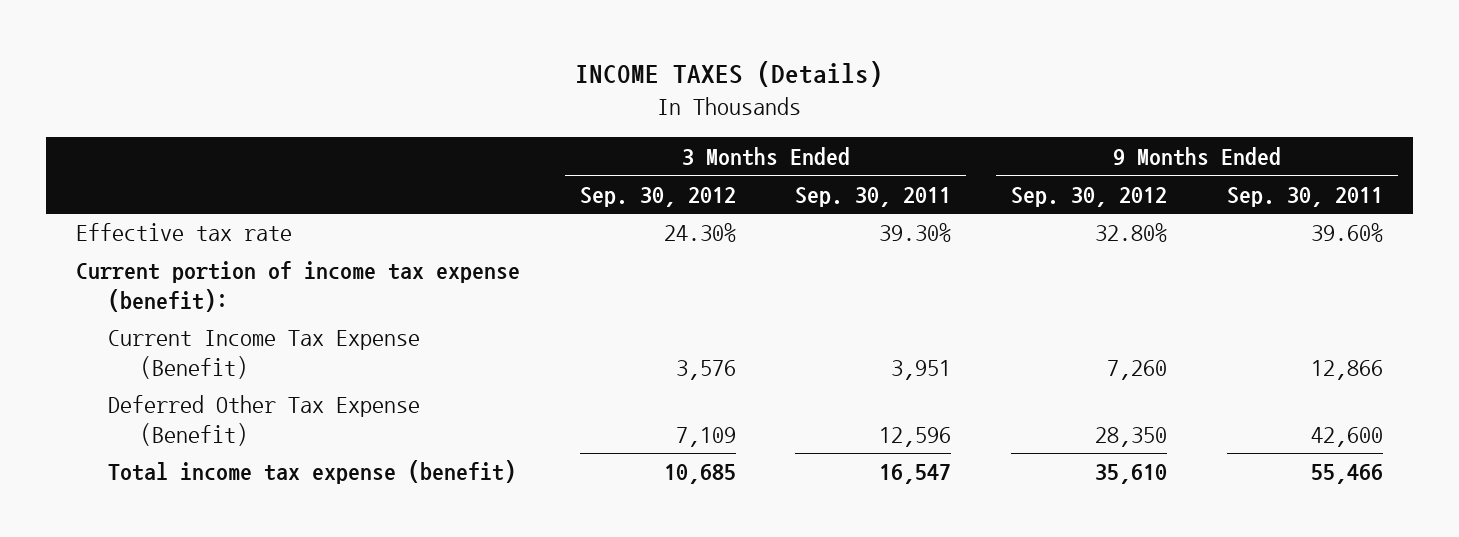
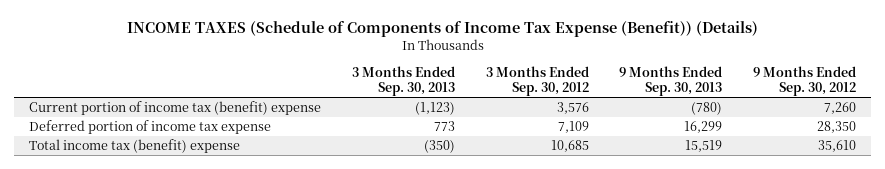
[575,61,884,88] INCOME TAXES (Details) -> [126,21,758,38] INCOME TAXES (Schedule of Components of Income Tax Expense (Benefit)) (Details)
[795,186,952,207] Sep. 30, 2011 -> none
[1227,186,1384,207] Sep. 30, 2011 -> none
none -> [351,66,455,97] 3 Months Ended Sep. 30, 2013
none -> [619,66,723,97] 9 Months Ended Sep. 30, 2013
[75,223,292,242] Effective tax rate -> none
[75,261,520,312] Current portion of income tax expense (benefit): -> none
[107,330,420,379] Current Income Tax Expense (Benefit) -> [28,101,321,116] Current portion of income tax (benefit) expense
[107,395,420,446] Deferred Other Tax Expense (Benefit) -> [28,120,271,135] Deferred portion of income tax expense
[107,460,516,485] Total income tax expense (benefit) -> [28,139,240,154] Total income tax (benefit) expense

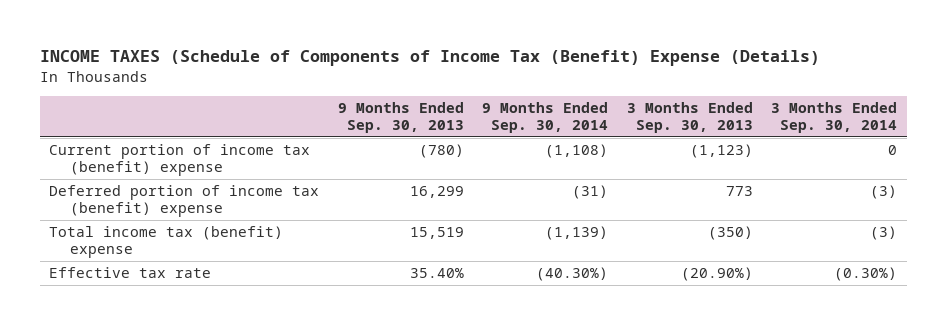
[126,21,758,38] INCOME TAXES (Schedule of Components of Income Tax Expense (Benefit)) (Details) -> [40,50,821,67] INCOME TAXES (Schedule of Components of Income Tax (Benefit) Expense (Details)
[485,66,589,97] 3 Months Ended Sep. 30, 2012 -> none
[753,66,857,97] 9 Months Ended Sep. 30, 2012 -> none
none -> [482,102,609,134] 9 Months Ended Sep. 30, 2014
none -> [771,102,898,134] 3 Months Ended Sep. 30, 2014
[28,120,271,135] Deferred portion of income tax expense -> [49,185,320,217] Deferred portion of income tax (benefit) expense
none -> [49,267,212,279] Effective tax rate

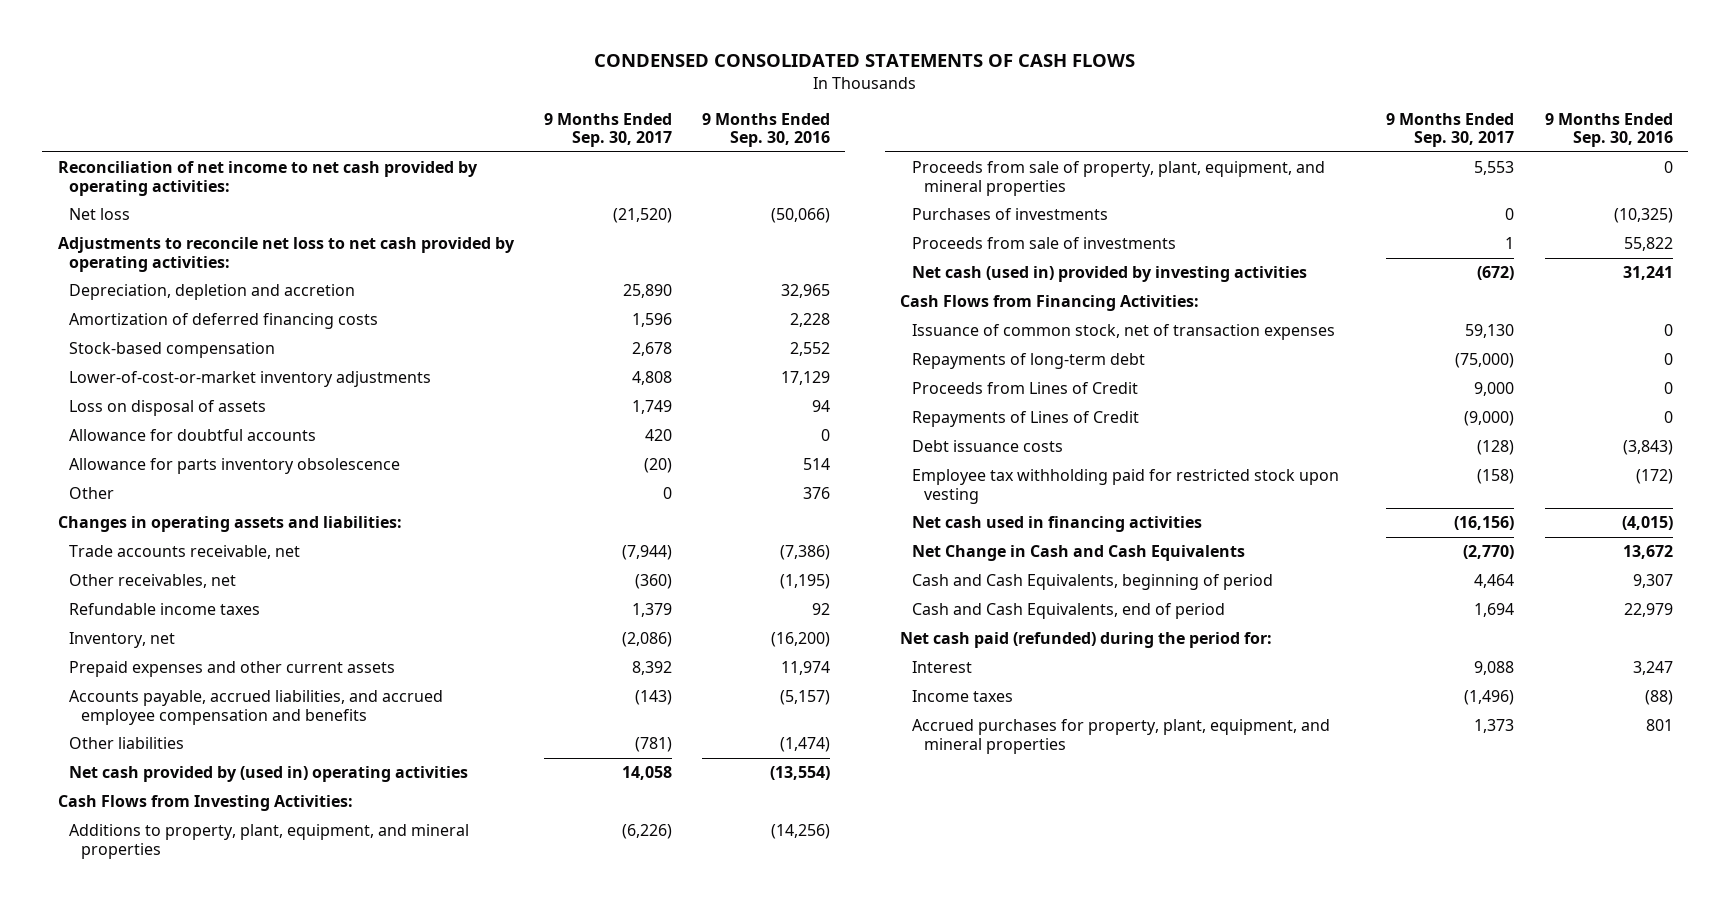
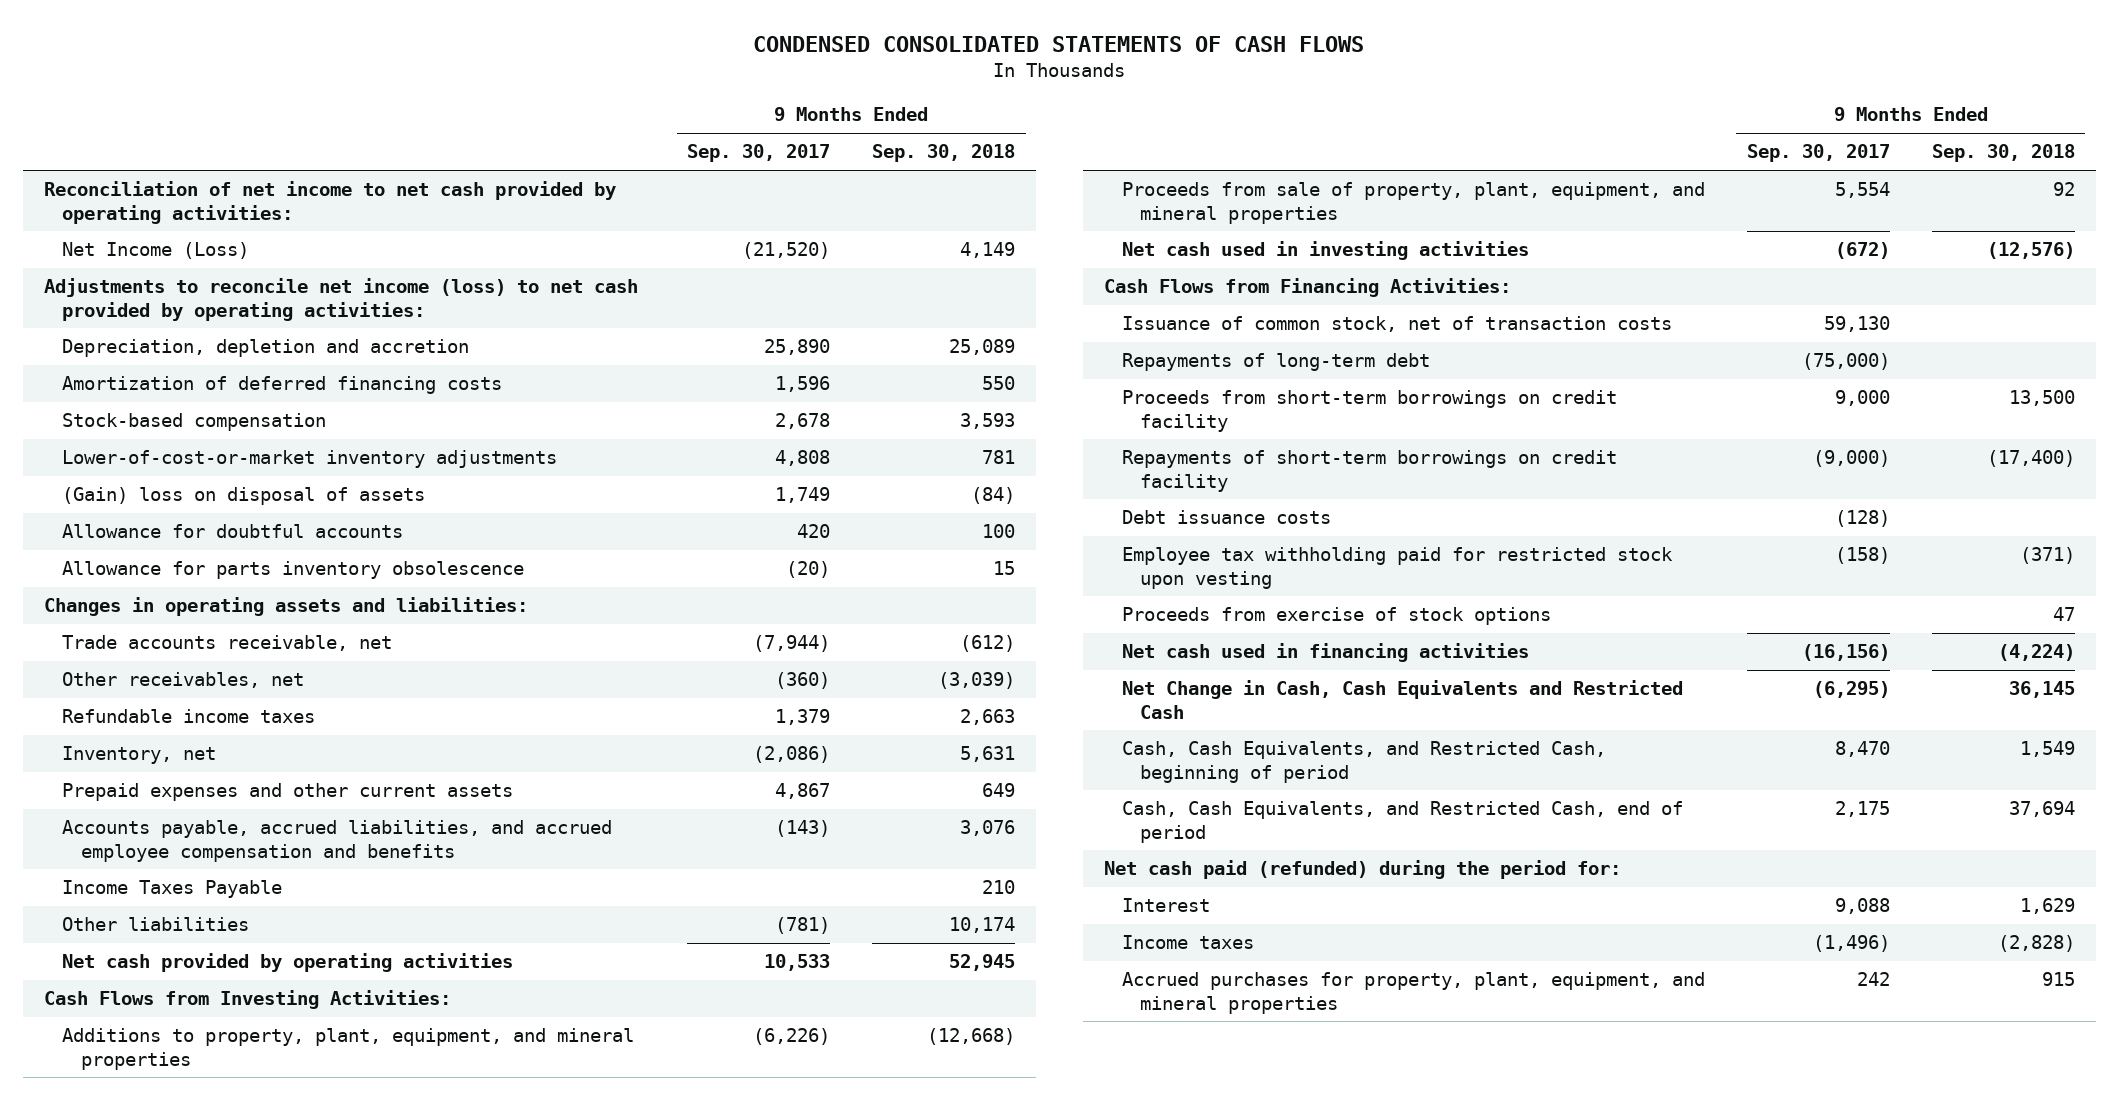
[702,112,831,148] 9 Months Ended Sep. 30, 2016 -> none
none -> [872,144,1016,163] Sep. 30, 2018
[69,208,131,221] Net loss -> [62,242,250,260] Net Income (Loss)
[57,237,515,272] Adjustments to reconcile net loss to net cash provided by operating activities: -> [44,278,639,321] Adjustments to reconcile net income (loss) to net cash provided by operating activities:
[69,400,267,417] Loss on disposal of assets -> [62,487,426,506] (Gain) loss on disposal of assets
[69,487,115,500] Other -> none
[631,661,672,676] 8,392 -> [775,783,831,800] 4,867
none -> [62,880,283,899] Income Taxes Payable
[69,766,469,783] Net cash provided by (used in) operating activities -> [62,953,514,973] Net cash provided by operating activities
[621,766,672,781] 14,058 -> [764,954,831,972] 10,533
[911,208,1108,221] Purchases of investments -> none
[911,237,1176,250] Proceeds from sale of investments -> none
[1474,161,1515,176] 5,553 -> [1834,182,1890,199] 5,554
[911,266,1307,283] Net cash (used in) provided by investing activities -> [1121,241,1529,261] Net cash used in investing activities
[911,324,1335,341] Issuance of common stock, net of transaction expenses -> [1121,316,1672,333] Issuance of common stock, net of transaction costs
[911,382,1138,395] Proceeds from Lines of Credit -> [1121,390,1617,432] Proceeds from short-term borrowings on credit facility
[911,411,1139,428] Repayments of Lines of Credit -> [1121,450,1617,492] Repayments of short-term borrowings on credit facility
none -> [1121,607,1551,626] Proceeds from exercise of stock options
[911,545,1245,562] Net Change in Cash and Cash Equivalents -> [1121,680,1683,719] Net Change in Cash, Cash Equivalents and Restricted Cash
[1463,545,1515,560] (2,770) -> [1812,681,1890,699] (6,295)
[911,574,1273,591] Cash and Cash Equivalents, beginning of period -> [1121,741,1606,783] Cash, Cash Equivalents, and Restricted Cash, beginning of period
[1474,574,1515,589] 4,464 -> [1834,741,1890,758] 8,470
[911,603,1225,620] Cash and Cash Equivalents, end of period -> [1121,801,1683,843] Cash, Cash Equivalents, and Restricted Cash, end of period
[1474,603,1515,618] 1,694 -> [1834,801,1890,818] 2,175
[1474,719,1515,734] 1,373 -> [1856,972,1890,987] 242

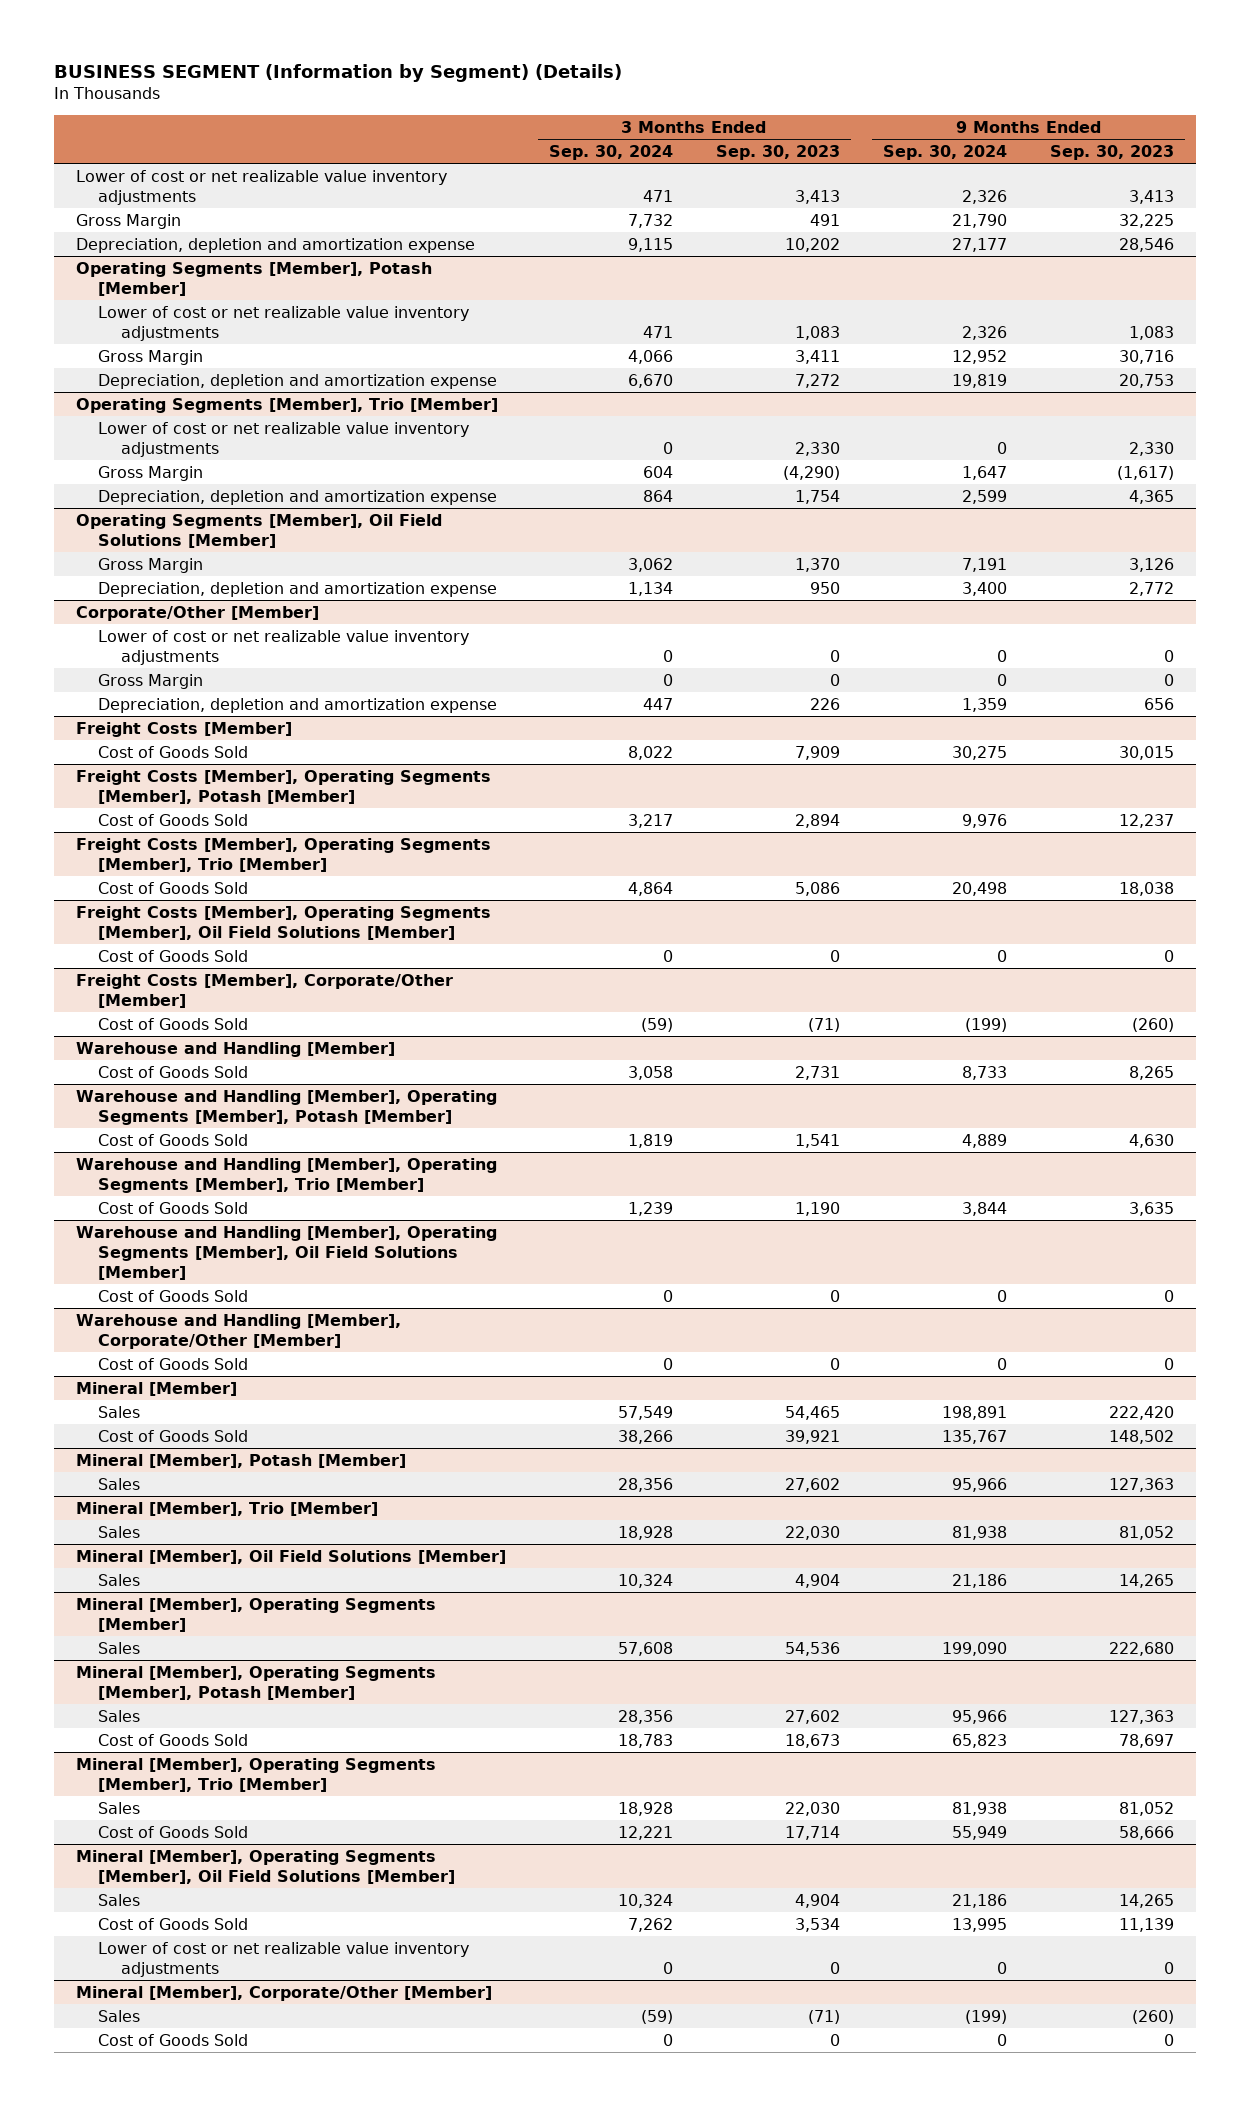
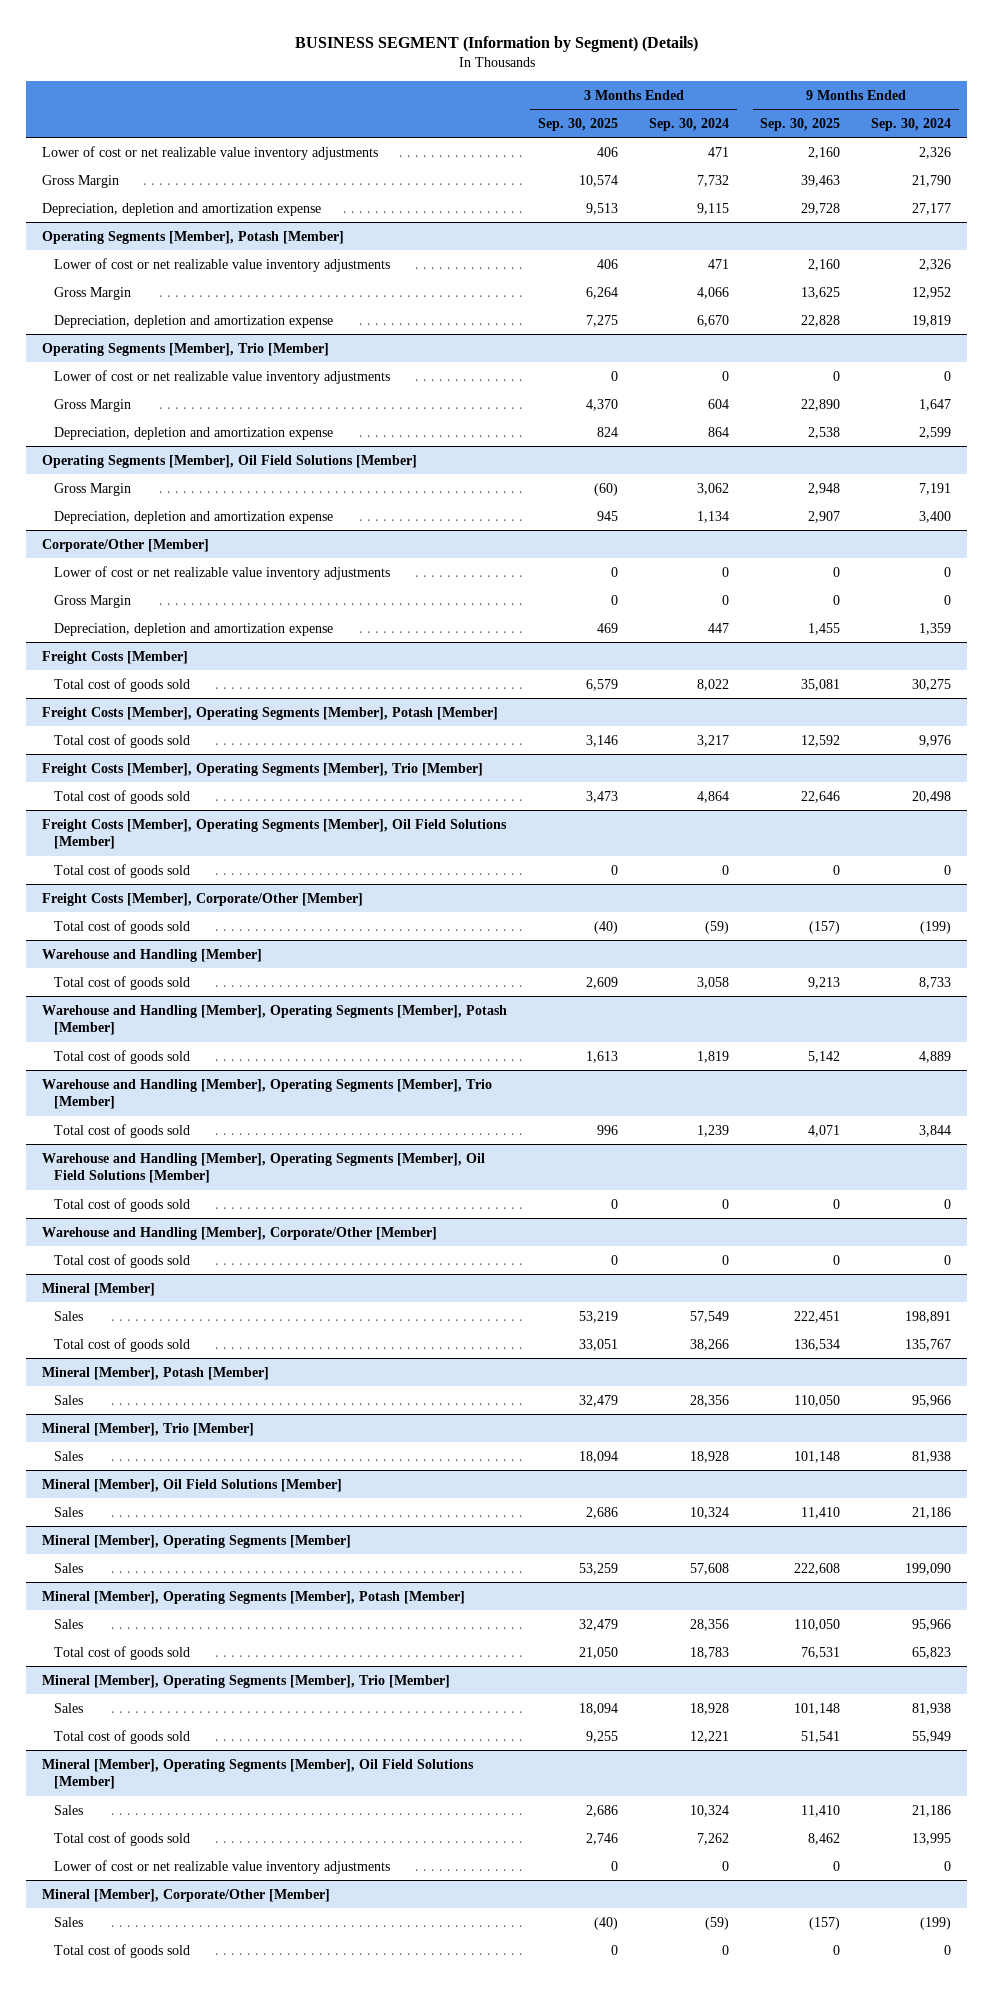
[715,145,840,161] Sep. 30, 2023 -> none
[1050,145,1175,161] Sep. 30, 2023 -> none
none -> [538,117,619,131] Sep. 30, 2025
none -> [760,117,841,131] Sep. 30, 2025
[98,745,249,758] Cost of Goods Sold -> [54,677,191,692] Total cost of goods sold
[98,813,249,826] Cost of Goods Sold -> [54,733,191,748] Total cost of goods sold
[98,881,249,894] Cost of Goods Sold -> [54,789,191,804] Total cost of goods sold
[98,949,249,962] Cost of Goods Sold -> [54,863,191,878] Total cost of goods sold
[98,1017,249,1030] Cost of Goods Sold -> [54,919,191,934] Total cost of goods sold
[98,1065,249,1078] Cost of Goods Sold -> [54,975,191,990] Total cost of goods sold
[98,1133,249,1146] Cost of Goods Sold -> [54,1049,191,1064] Total cost of goods sold
[98,1201,249,1214] Cost of Goods Sold -> [54,1123,191,1138] Total cost of goods sold
[98,1289,249,1302] Cost of Goods Sold -> [54,1197,191,1212] Total cost of goods sold
[98,1357,249,1370] Cost of Goods Sold -> [54,1253,191,1268] Total cost of goods sold
[98,1429,249,1442] Cost of Goods Sold -> [54,1337,191,1352] Total cost of goods sold
[98,1733,249,1746] Cost of Goods Sold -> [54,1645,191,1660] Total cost of goods sold
[98,1825,249,1838] Cost of Goods Sold -> [54,1729,191,1744] Total cost of goods sold
[98,1917,249,1930] Cost of Goods Sold -> [54,1831,191,1846] Total cost of goods sold
[98,2033,249,2046] Cost of Goods Sold -> [54,1943,191,1958] Total cost of goods sold

